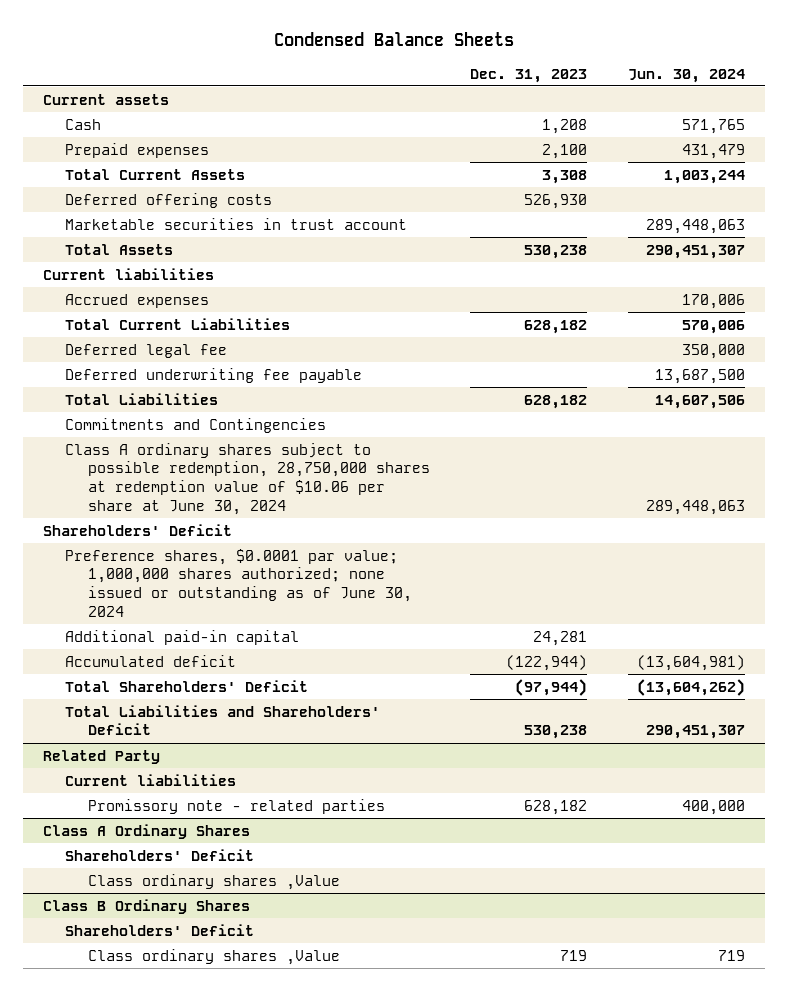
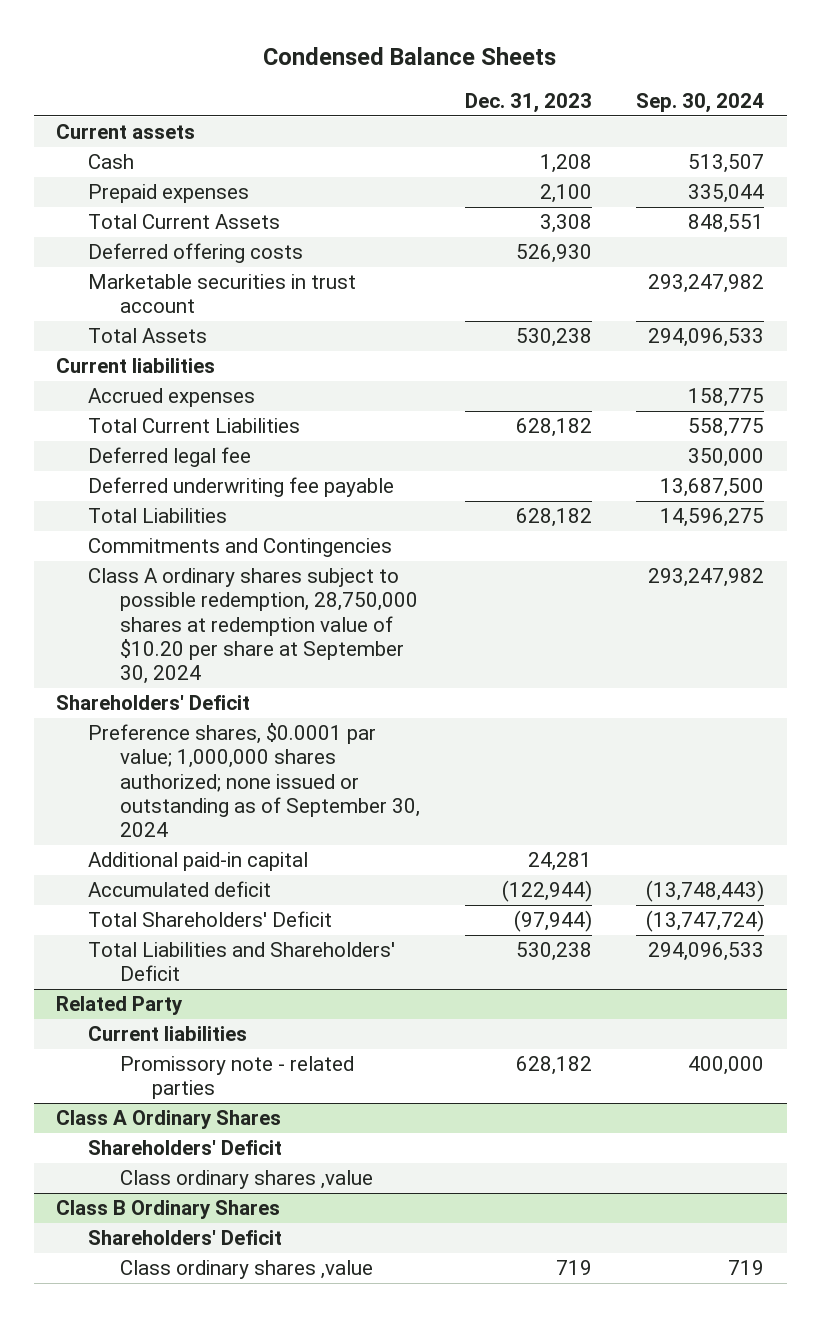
[627,68,745,83] Jun. 30, 2024 -> none
none -> [636,92,765,113] Sep. 30, 2024
[65,442,430,515] Class A ordinary shares subject to possible redemption, 28,750,000 shares at redemption value of $10.06 per share at June 30, 2024 -> [87,568,418,685] Class A ordinary shares subject to possible redemption, 28,750,000 shares at redemption value of $10.20 per share at September 30, 2024
[65,548,412,617] Preference shares, $0.0001 par value; 1,000,000 shares authorized; none issued or outstanding as of June 30, 2024 -> [87,723,420,838] Preference shares, $0.0001 par value; 1,000,000 shares authorized; none issued or outstanding as of September 30, 2024
[87,873,340,890] Class ordinary shares ,Value -> [119,1170,373,1190] Class ordinary shares ,value
[87,948,340,965] Class ordinary shares ,Value -> [119,1260,373,1280] Class ordinary shares ,value

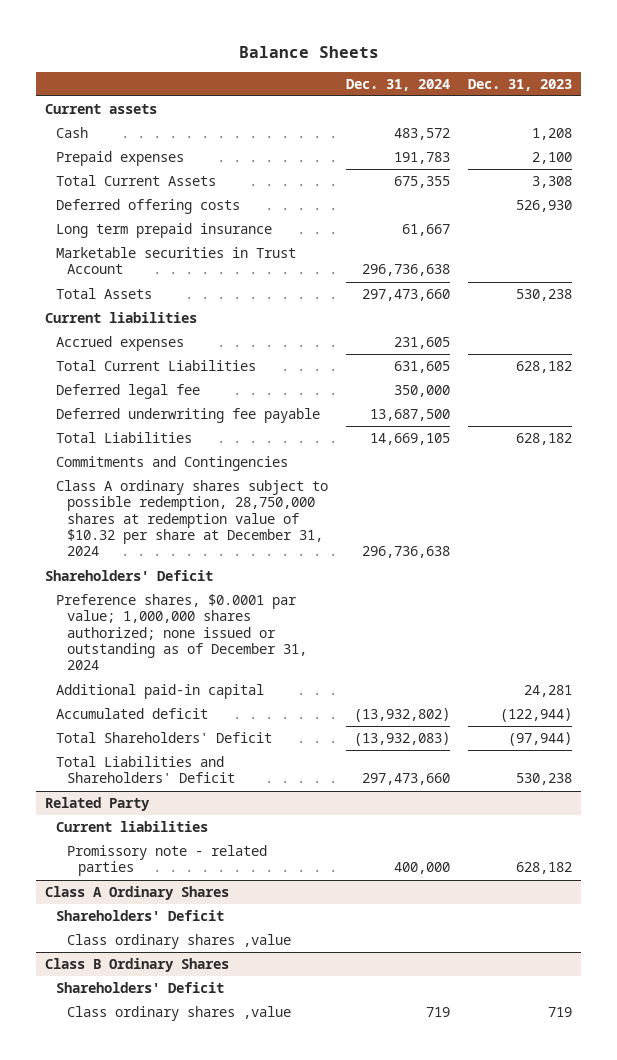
[263,47,557,66] Condensed Balance Sheets -> [238,45,379,58] Balance Sheets
[636,92,765,113] Sep. 30, 2024 -> none
none -> [346,78,451,91] Dec. 31, 2024
none -> [56,223,273,239] Long term prepaid insurance
[87,274,356,314] Marketable securities in trust account -> [56,247,297,275] Marketable securities in Trust Account
[87,568,418,685] Class A ordinary shares subject to possible redemption, 28,750,000 shares at redemption value of $10.20 per share at September 30, 2024 -> [56,480,329,557] Class A ordinary shares subject to possible redemption, 28,750,000 shares at redemption value of $10.32 per share at December 31, 2024
[87,723,420,838] Preference shares, $0.0001 par value; 1,000,000 shares authorized; none issued or outstanding as of September 30, 2024 -> [56,594,308,671] Preference shares, $0.0001 par value; 1,000,000 shares authorized; none issued or outstanding as of December 31, 2024

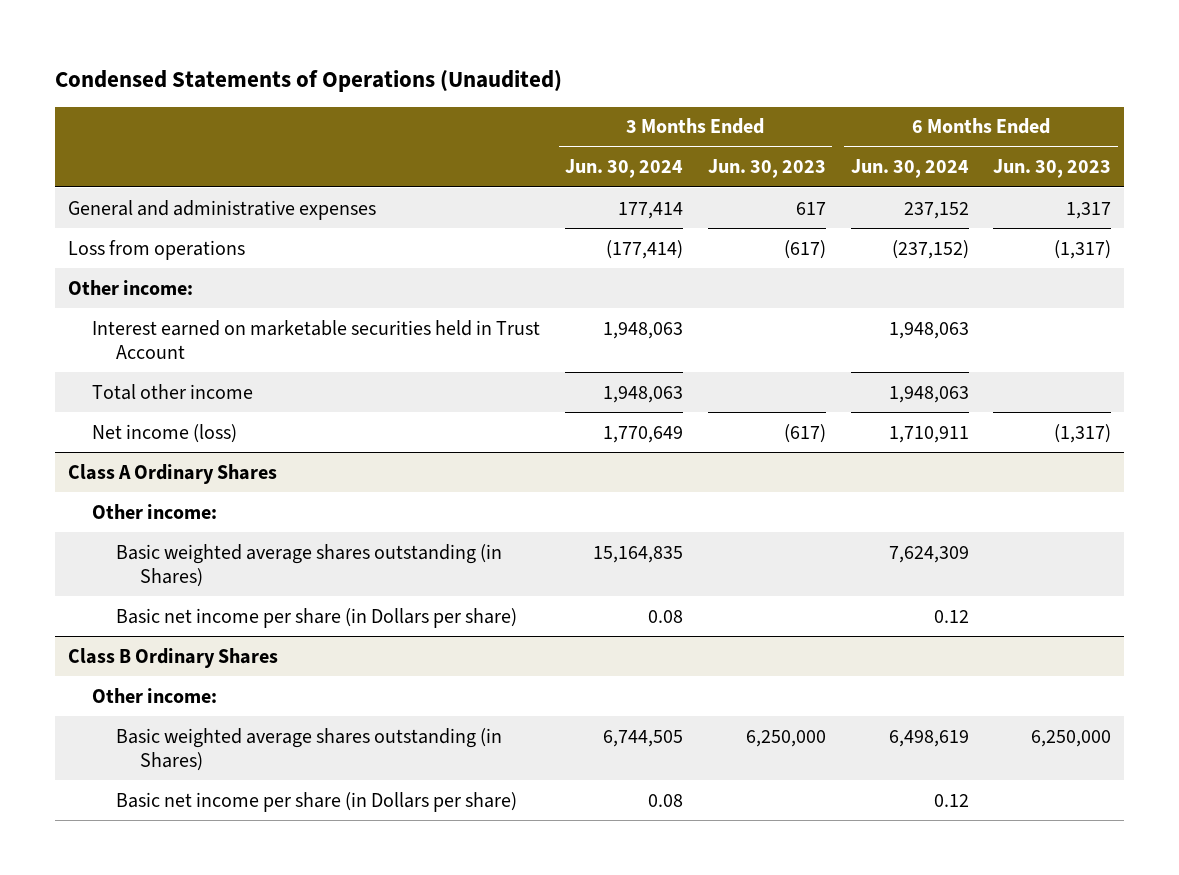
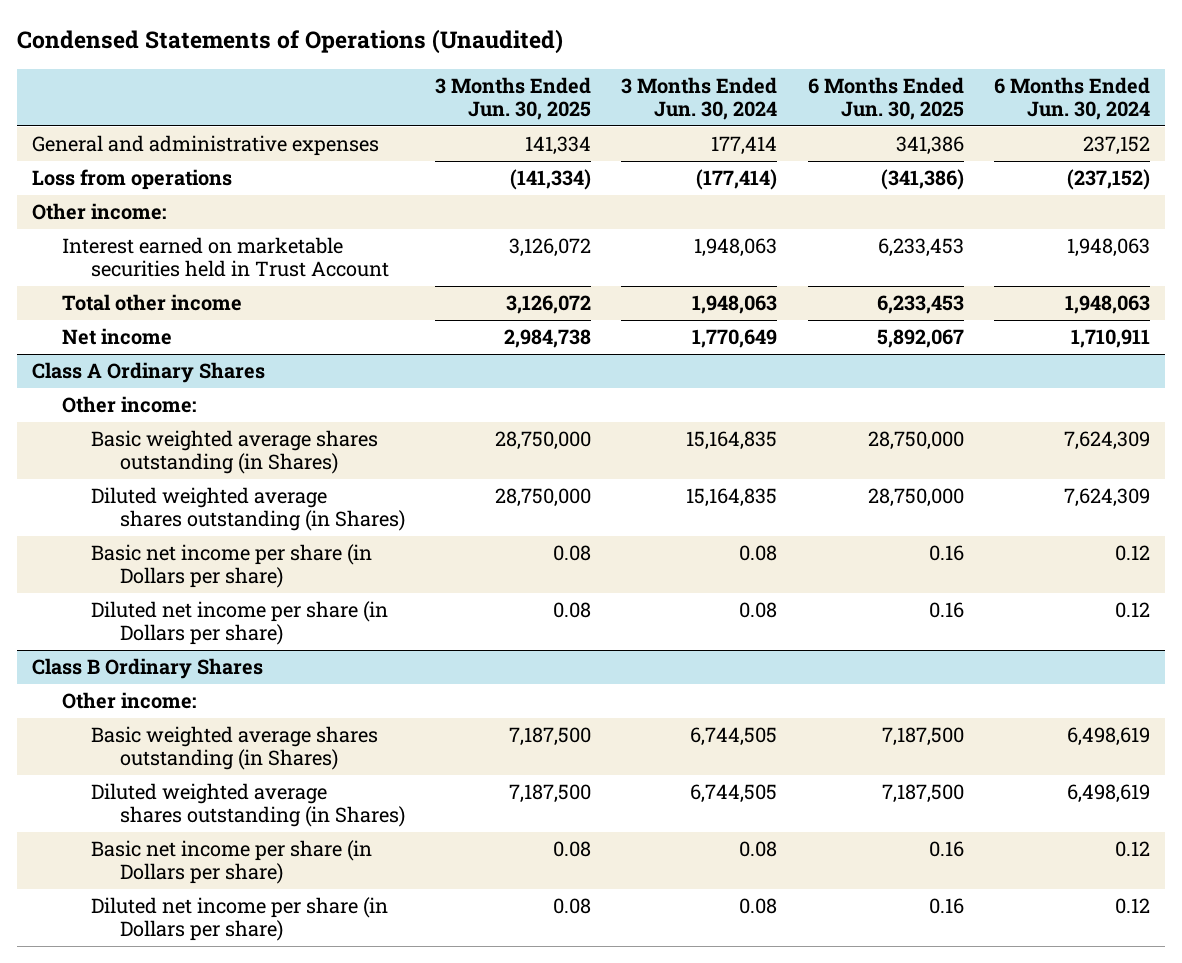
[707,159,826,179] Jun. 30, 2023 -> none
[993,159,1112,179] Jun. 30, 2023 -> none
none -> [435,76,592,121] 3 Months Ended Jun. 30, 2025
none -> [807,76,964,121] 6 Months Ended Jun. 30, 2025
[92,423,238,443] Net income (loss) -> [61,328,172,346] Net income
none -> [90,487,406,532] Diluted weighted average shares outstanding (in Shares)
none -> [90,601,388,646] Diluted net income per share (in Dollars per share)
none -> [90,783,406,828] Diluted weighted average shares outstanding (in Shares)
none -> [90,897,388,942] Diluted net income per share (in Dollars per share)

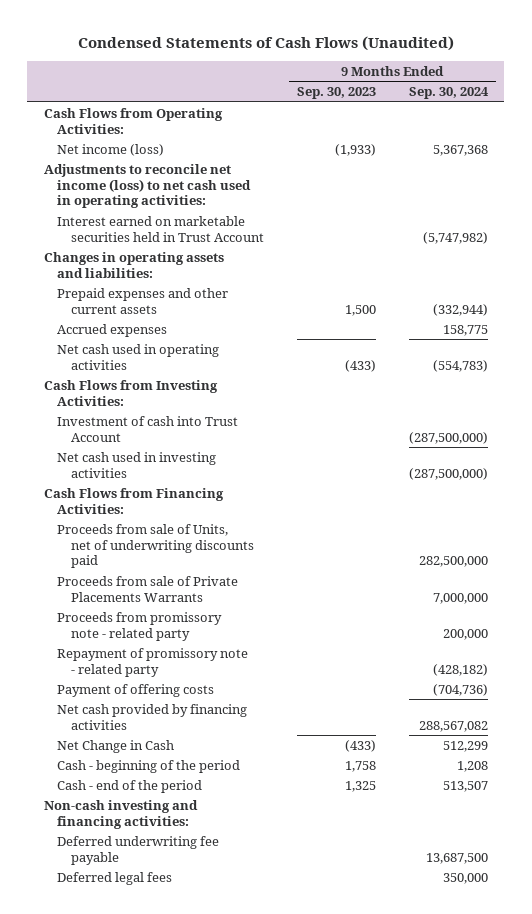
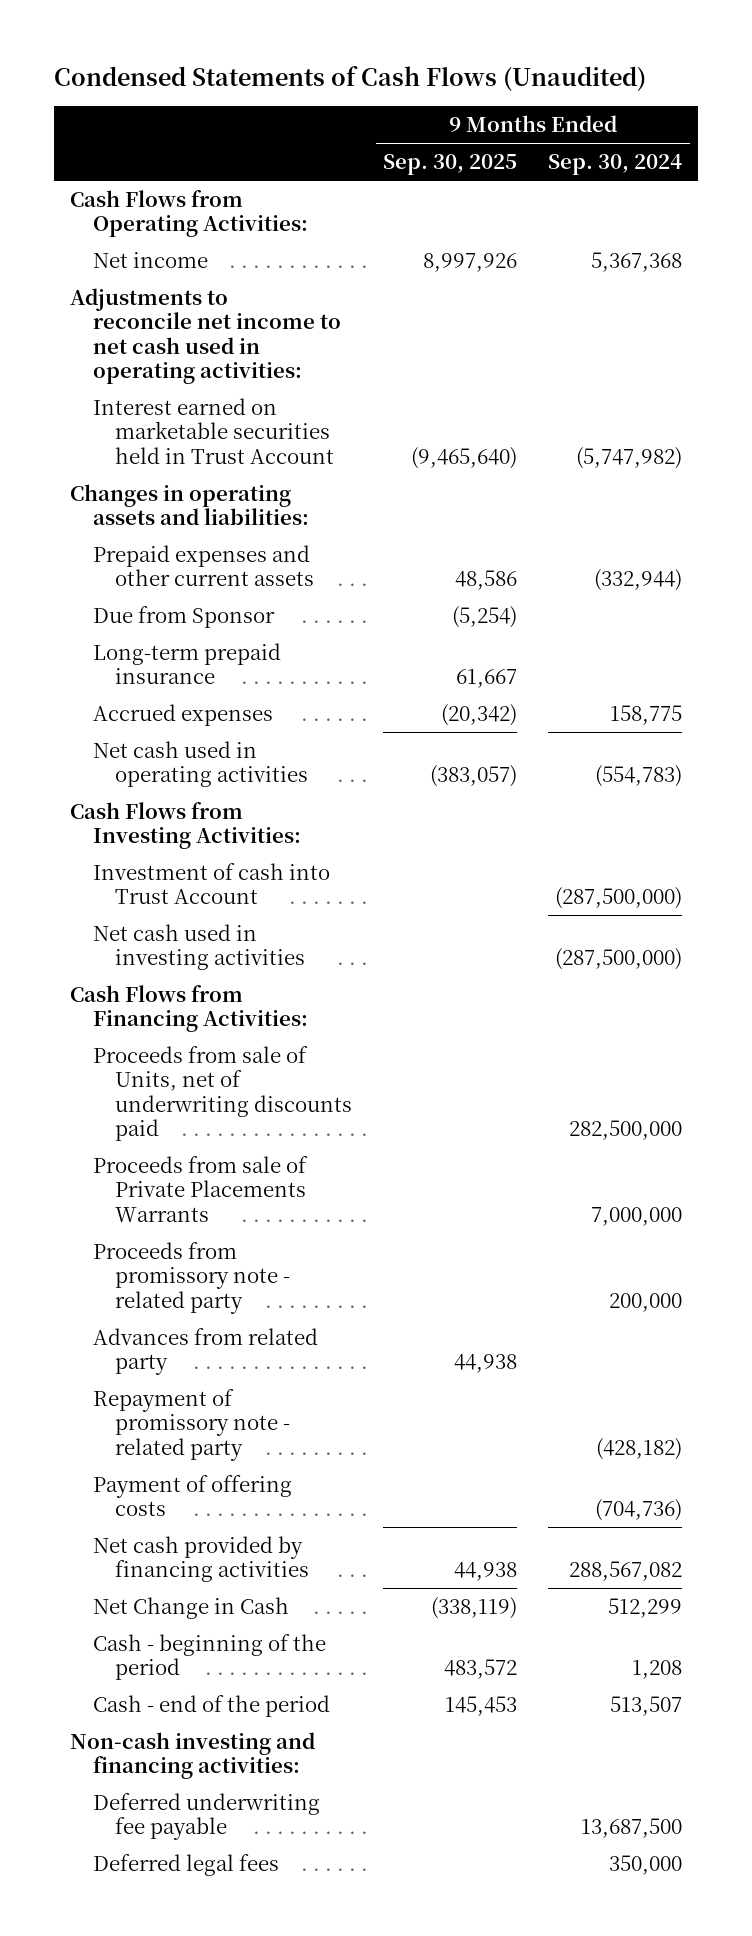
[296,87,376,100] Sep. 30, 2023 -> none
none -> [383,154,518,176] Sep. 30, 2025
[57,143,165,156] Net income (loss) -> [92,251,208,268] Net income
[43,163,252,209] Adjustments to reconcile net income (loss) to net cash used in operating activities: -> [69,287,341,385] Adjustments to reconcile net income to net cash used in operating activities:
none -> [92,605,275,628] Due from Sponsor
none -> [92,642,281,685] Long-term prepaid insurance
none -> [92,1327,318,1376] Advances from related party

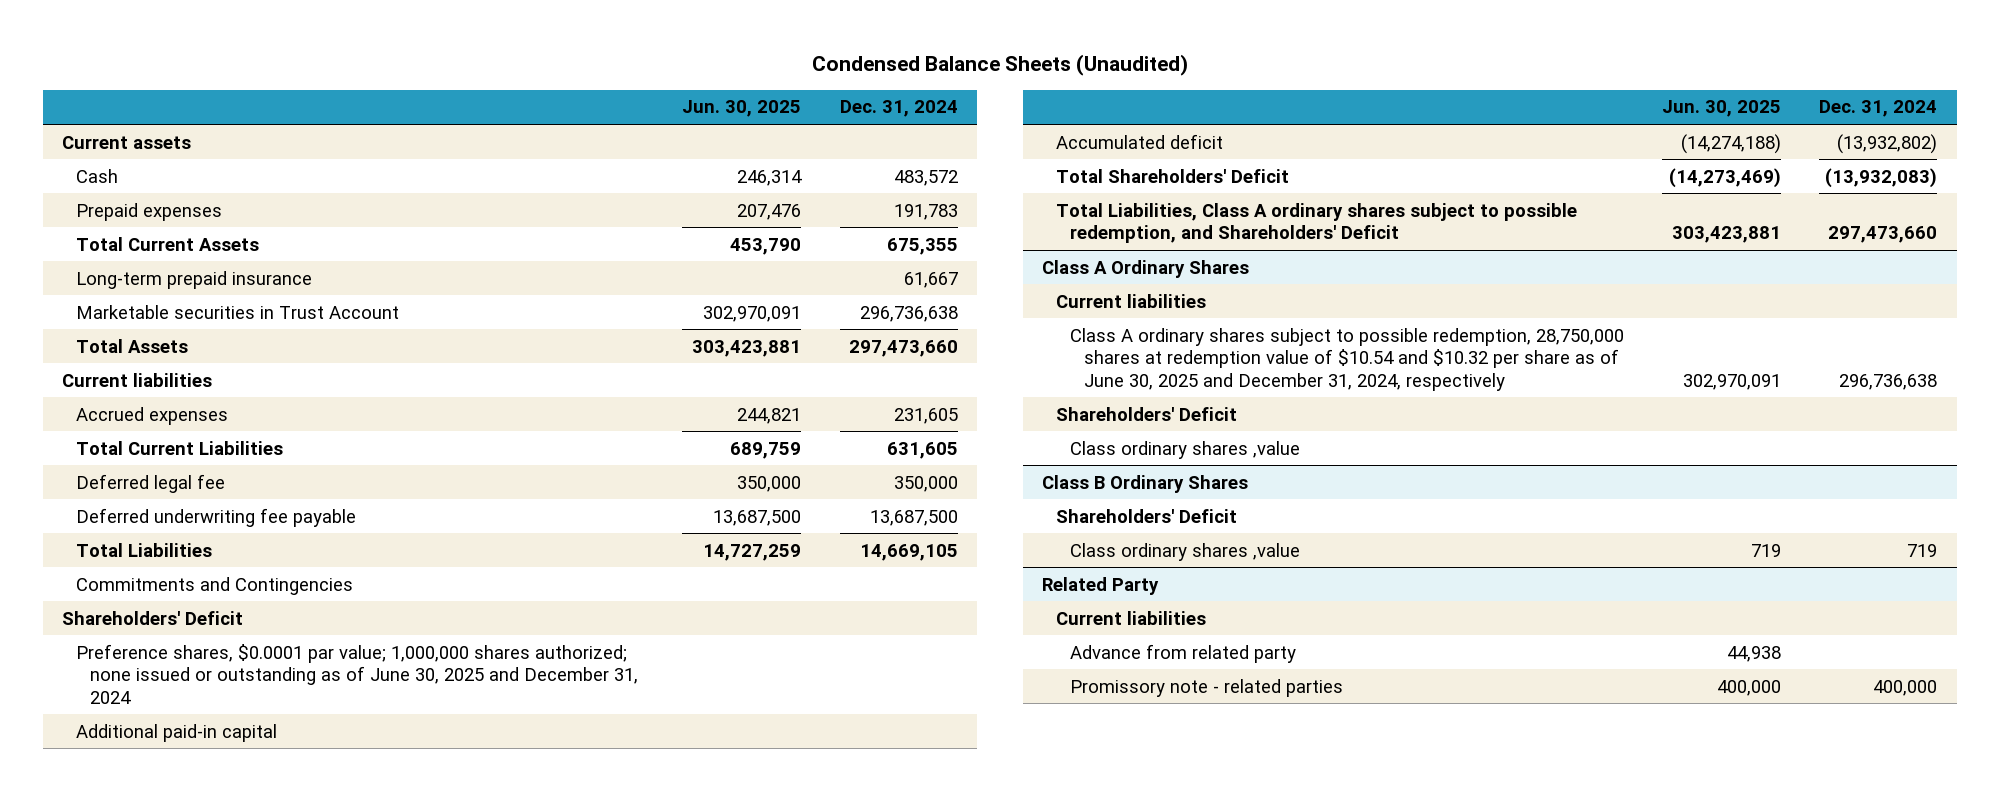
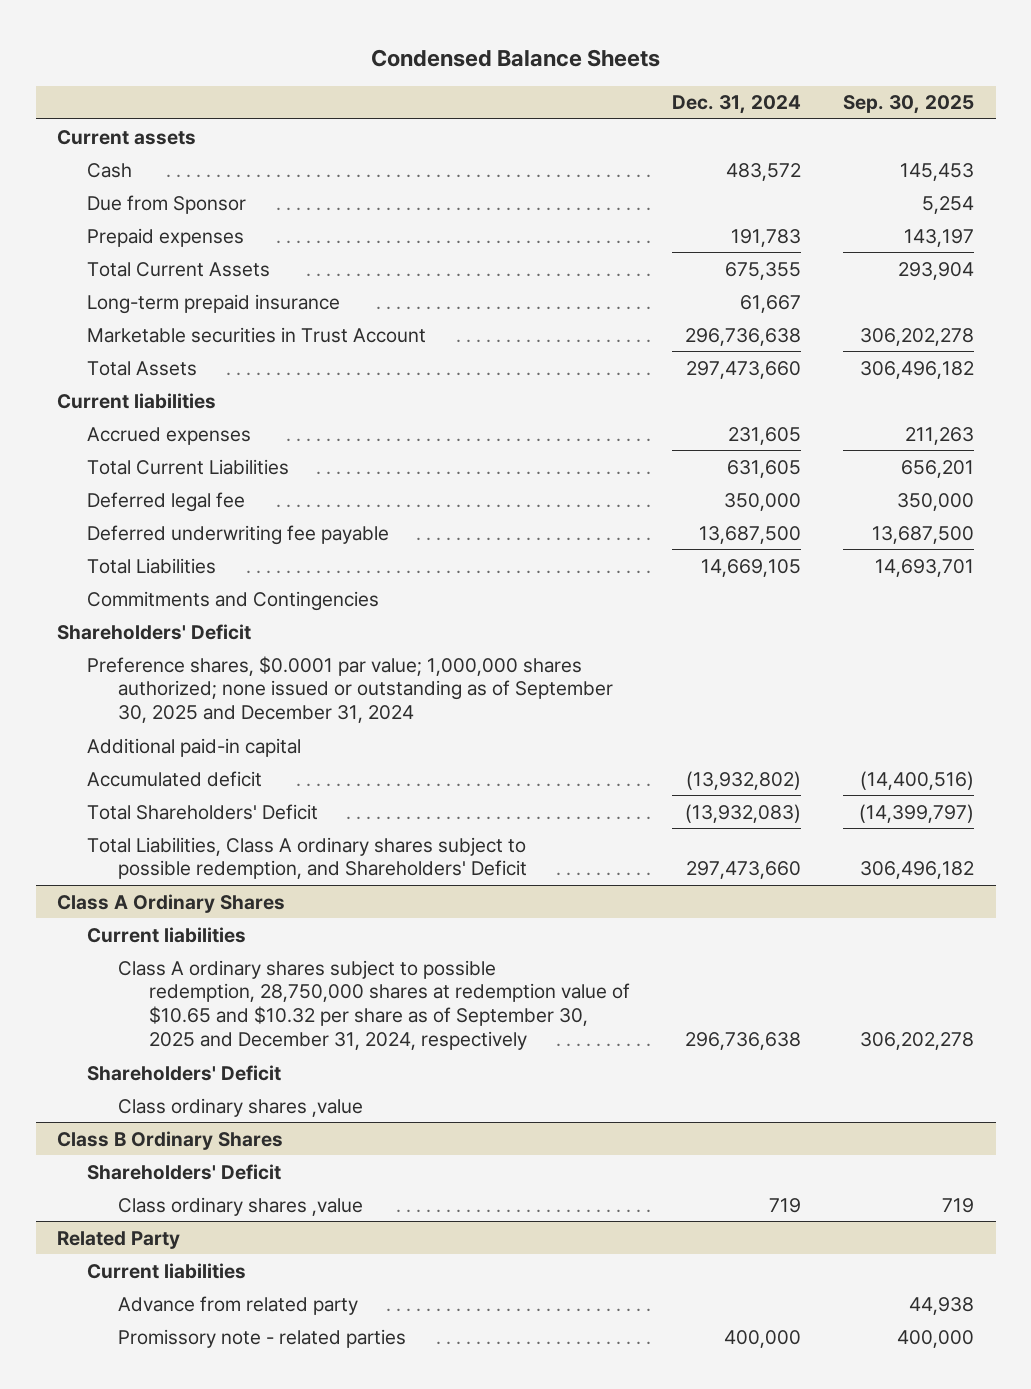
[811,54,1188,77] Condensed Balance Sheets (Unaudited) -> [370,49,660,68] Condensed Balance Sheets
[682,100,802,118] Jun. 30, 2025 -> none
none -> [843,95,975,115] Sep. 30, 2025
none -> [87,194,247,214] Due from Sponsor
[76,643,639,704] Preference shares, $0.0001 par value; 1,000,000 shares authorized; none issued or outstanding as of June 30, 2025 and December 31, 2024 -> [87,655,614,724] Preference shares, $0.0001 par value; 1,000,000 shares authorized; none issued or outstanding as of September 30, 2025 and December 31, 2024
[1069,327,1624,391] Class A ordinary shares subject to possible redemption, 28,750,000 shares at redemption value of $10.54 and $10.32 per share as of June 30, 2025 and December 31, 2024, respectively -> [118,959,630,1051] Class A ordinary shares subject to possible redemption, 28,750,000 shares at redemption value of $10.65 and $10.32 per share as of September 30, 2025 and December 31, 2024, respectively

